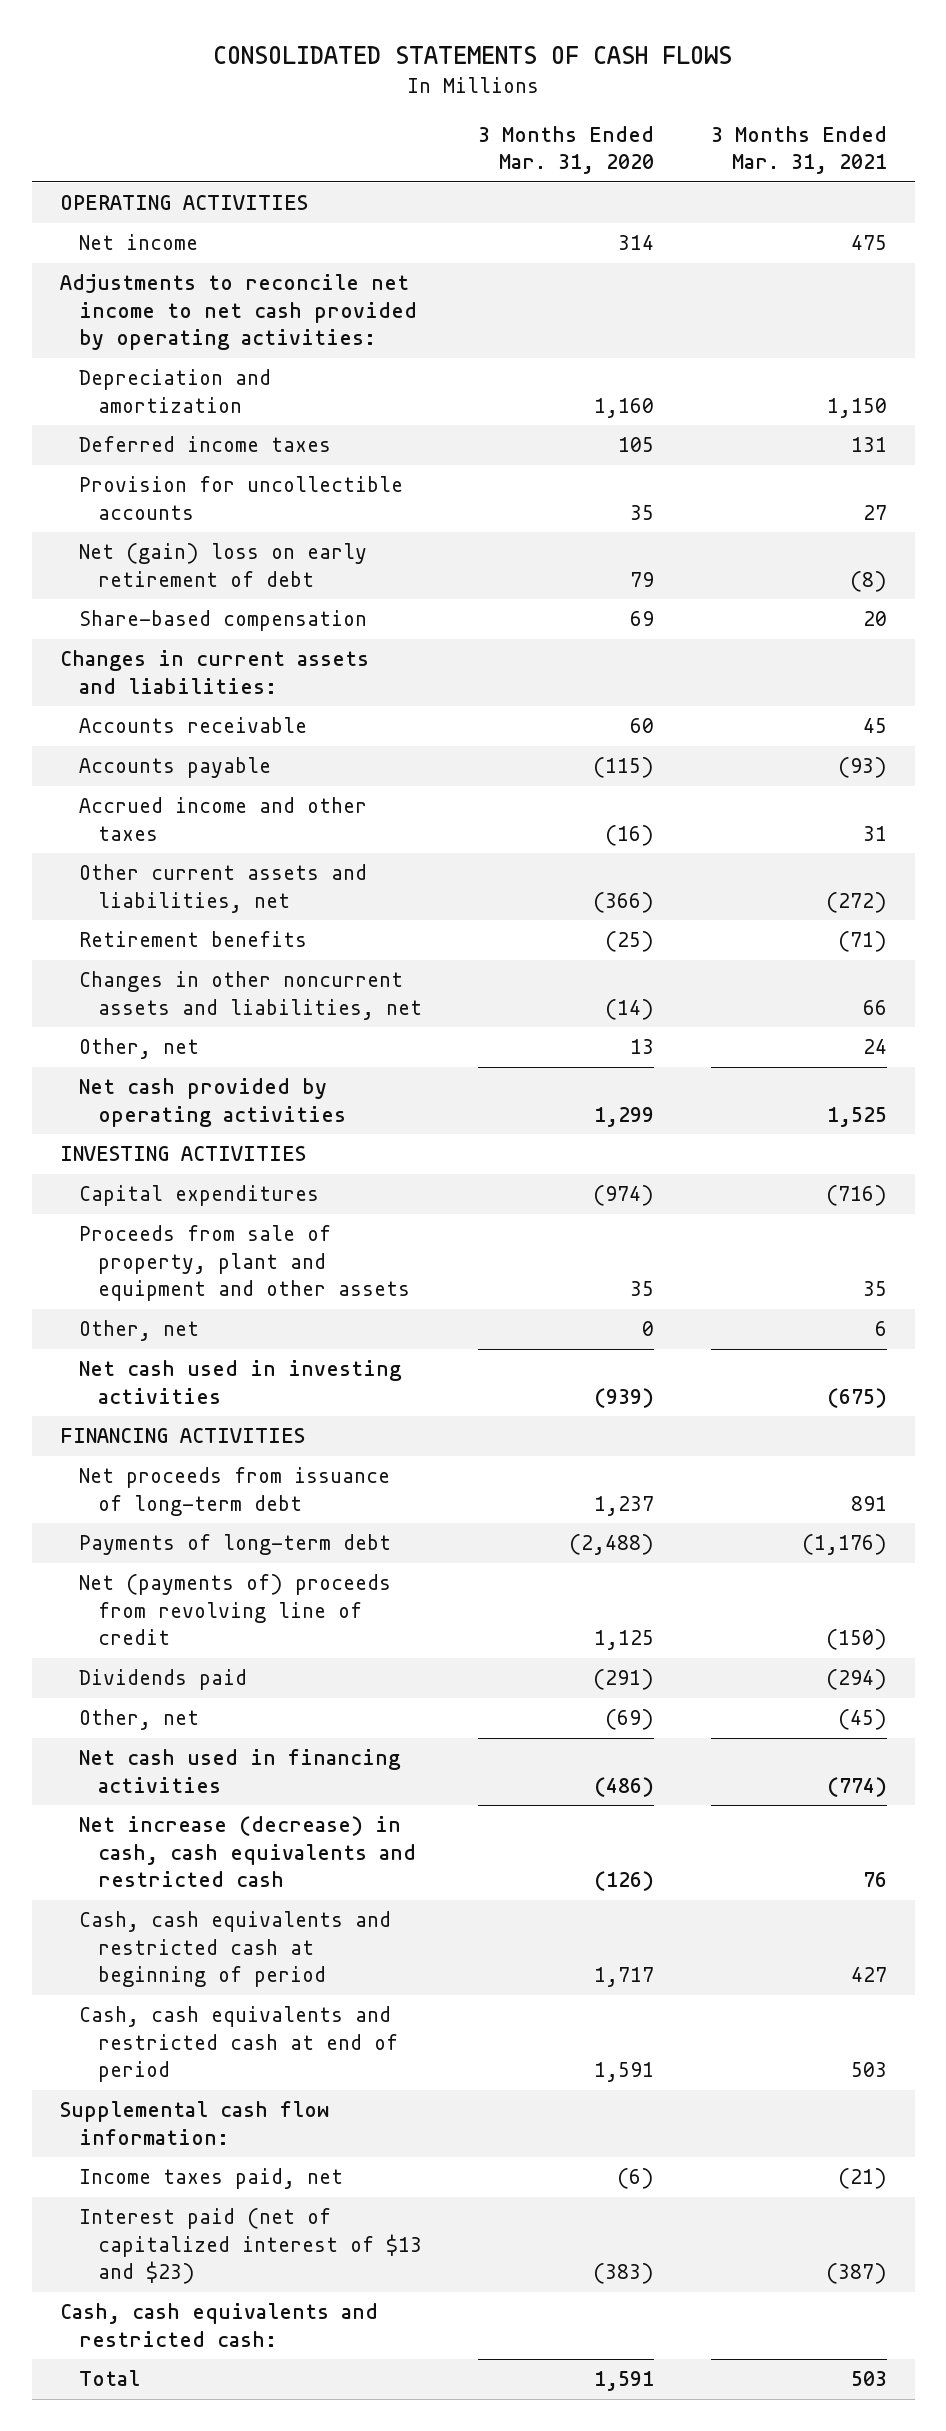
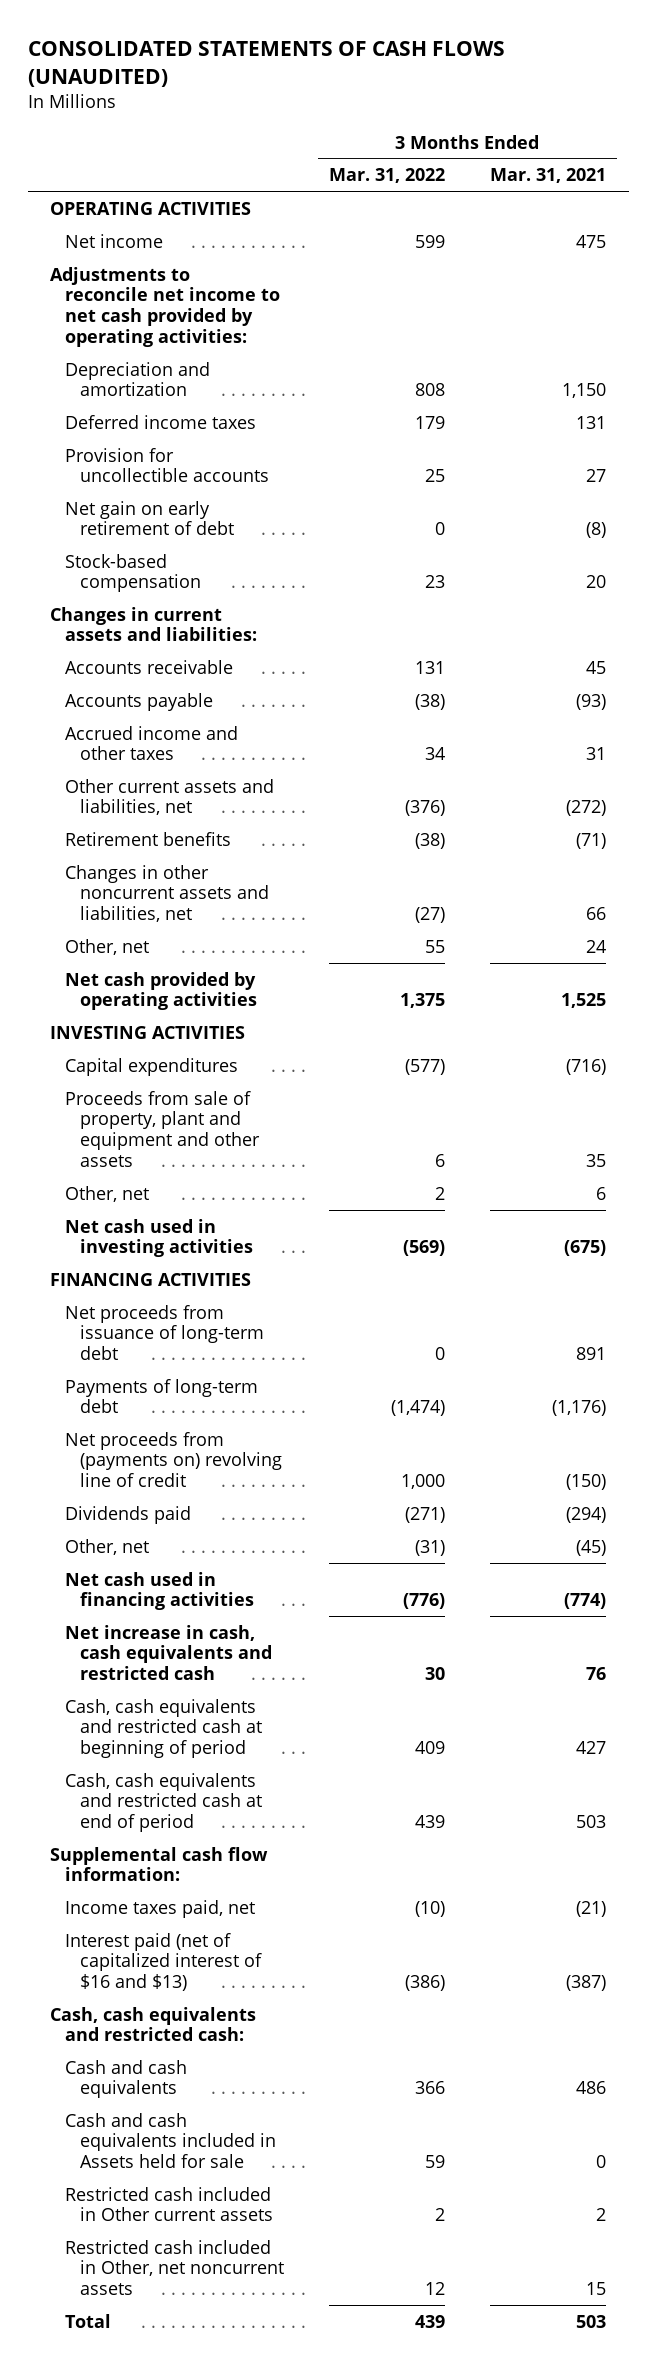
[213,46,733,65] CONSOLIDATED STATEMENTS OF CASH FLOWS -> [27,40,505,87] CONSOLIDATED STATEMENTS OF CASH FLOWS (UNAUDITED)
[478,125,655,174] 3 Months Ended Mar. 31, 2020 -> none
none -> [328,168,445,184] Mar. 31, 2022
[78,543,367,587] Net (gain) loss on early retirement of debt -> [65,500,234,536] Net gain on early retirement of debt
[78,610,367,632] Share-based compensation -> [65,553,201,593] Stock-based compensation
[78,1574,391,1646] Net (payments of) proceeds from revolving line of credit -> [65,1431,282,1488] Net proceeds from (payments on) revolving line of credit
[78,1816,417,1888] Net increase (decrease) in cash, cash equivalents and restricted cash -> [65,1624,272,1681] Net increase in cash, cash equivalents and restricted cash
[78,2208,423,2285] Interest paid (net of capitalized interest of $13 and $23) -> [65,1932,262,1992] Interest paid (net of capitalized interest of $16 and $13)
none -> [65,2059,188,2099] Cash and cash equivalents
none -> [65,2112,276,2169] Cash and cash equivalents included in Assets held for sale
none -> [65,2186,273,2222] Restricted cash included in Other current assets
none -> [65,2239,284,2296] Restricted cash included in Other, net noncurrent assets

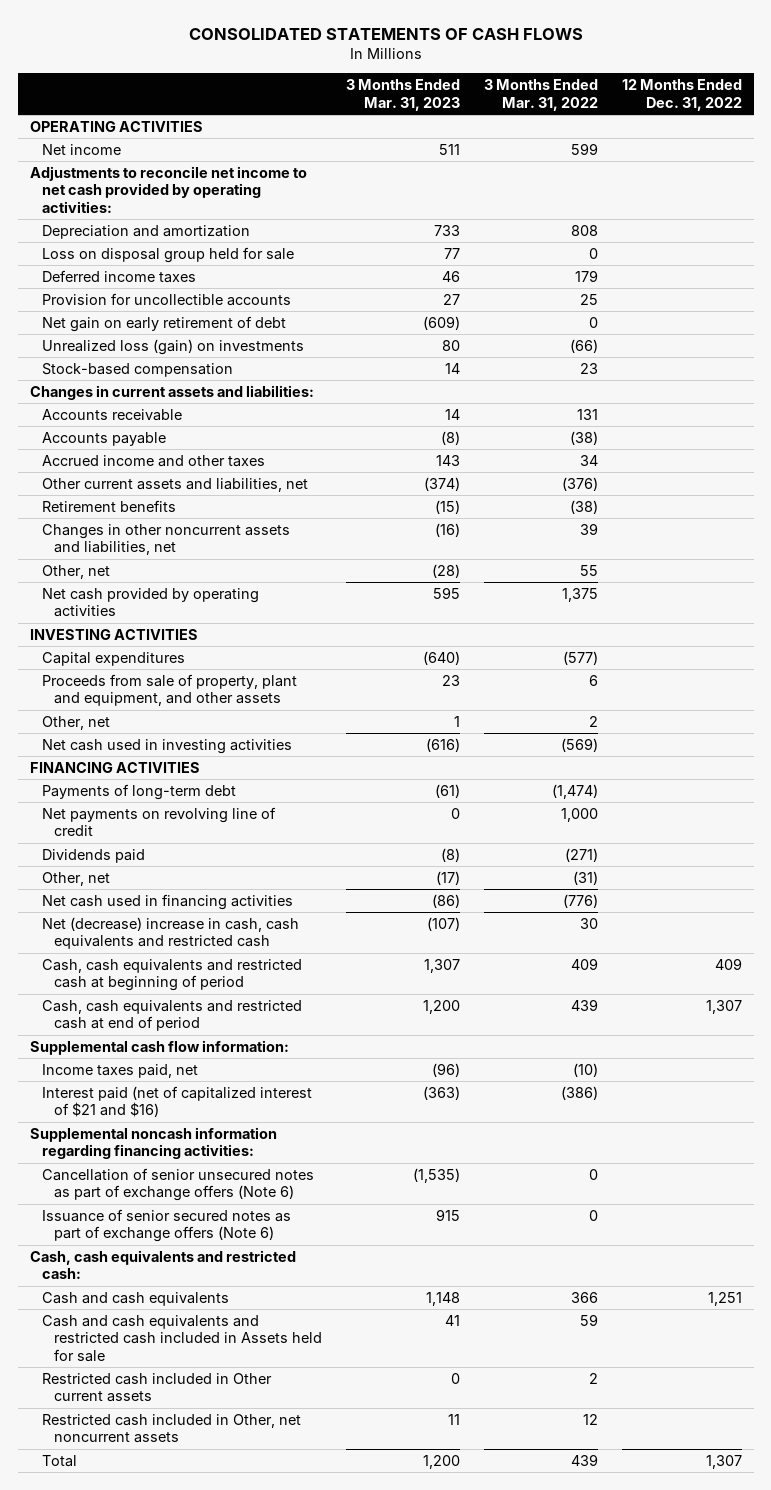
[27,40,505,87] CONSOLIDATED STATEMENTS OF CASH FLOWS (UNAUDITED) -> [188,27,583,40] CONSOLIDATED STATEMENTS OF CASH FLOWS
[490,168,607,184] Mar. 31, 2021 -> none
none -> [345,79,460,111] 3 Months Ended Mar. 31, 2023
none -> [621,79,742,111] 12 Months Ended Dec. 31, 2022
none -> [41,246,294,263] Loss on disposal group held for sale
none -> [41,338,304,355] Unrealized loss (gain) on investments
[414,907,445,924] (27) -> [579,522,598,535] 39
[65,1090,260,1168] Proceeds from sale of property, plant and equipment and other assets -> [41,673,297,707] Proceeds from sale of property, plant and equipment, and other assets
[65,1304,264,1361] Net proceeds from issuance of long-term debt -> none
[65,1431,282,1488] Net proceeds from (payments on) revolving line of credit -> [41,806,276,837] Net payments on revolving line of credit
[65,1624,272,1681] Net increase in cash, cash equivalents and restricted cash -> [41,916,299,950] Net (decrease) increase in cash, cash equivalents and restricted cash
[65,1932,262,1992] Interest paid (net of capitalized interest of $16 and $13) -> [41,1085,312,1118] Interest paid (net of capitalized interest of $21 and $16)
none -> [29,1126,277,1160] Supplemental noncash information regarding financing activities:
none -> [41,1167,314,1202] Cancellation of senior unsecured notes as part of exchange offers (Note 6)
none -> [41,1208,291,1243] Issuance of senior secured notes as part of exchange offers (Note 6)
[65,2112,276,2169] Cash and cash equivalents included in Assets held for sale -> [41,1314,322,1363] Cash and cash equivalents and restricted cash included in Assets held for sale

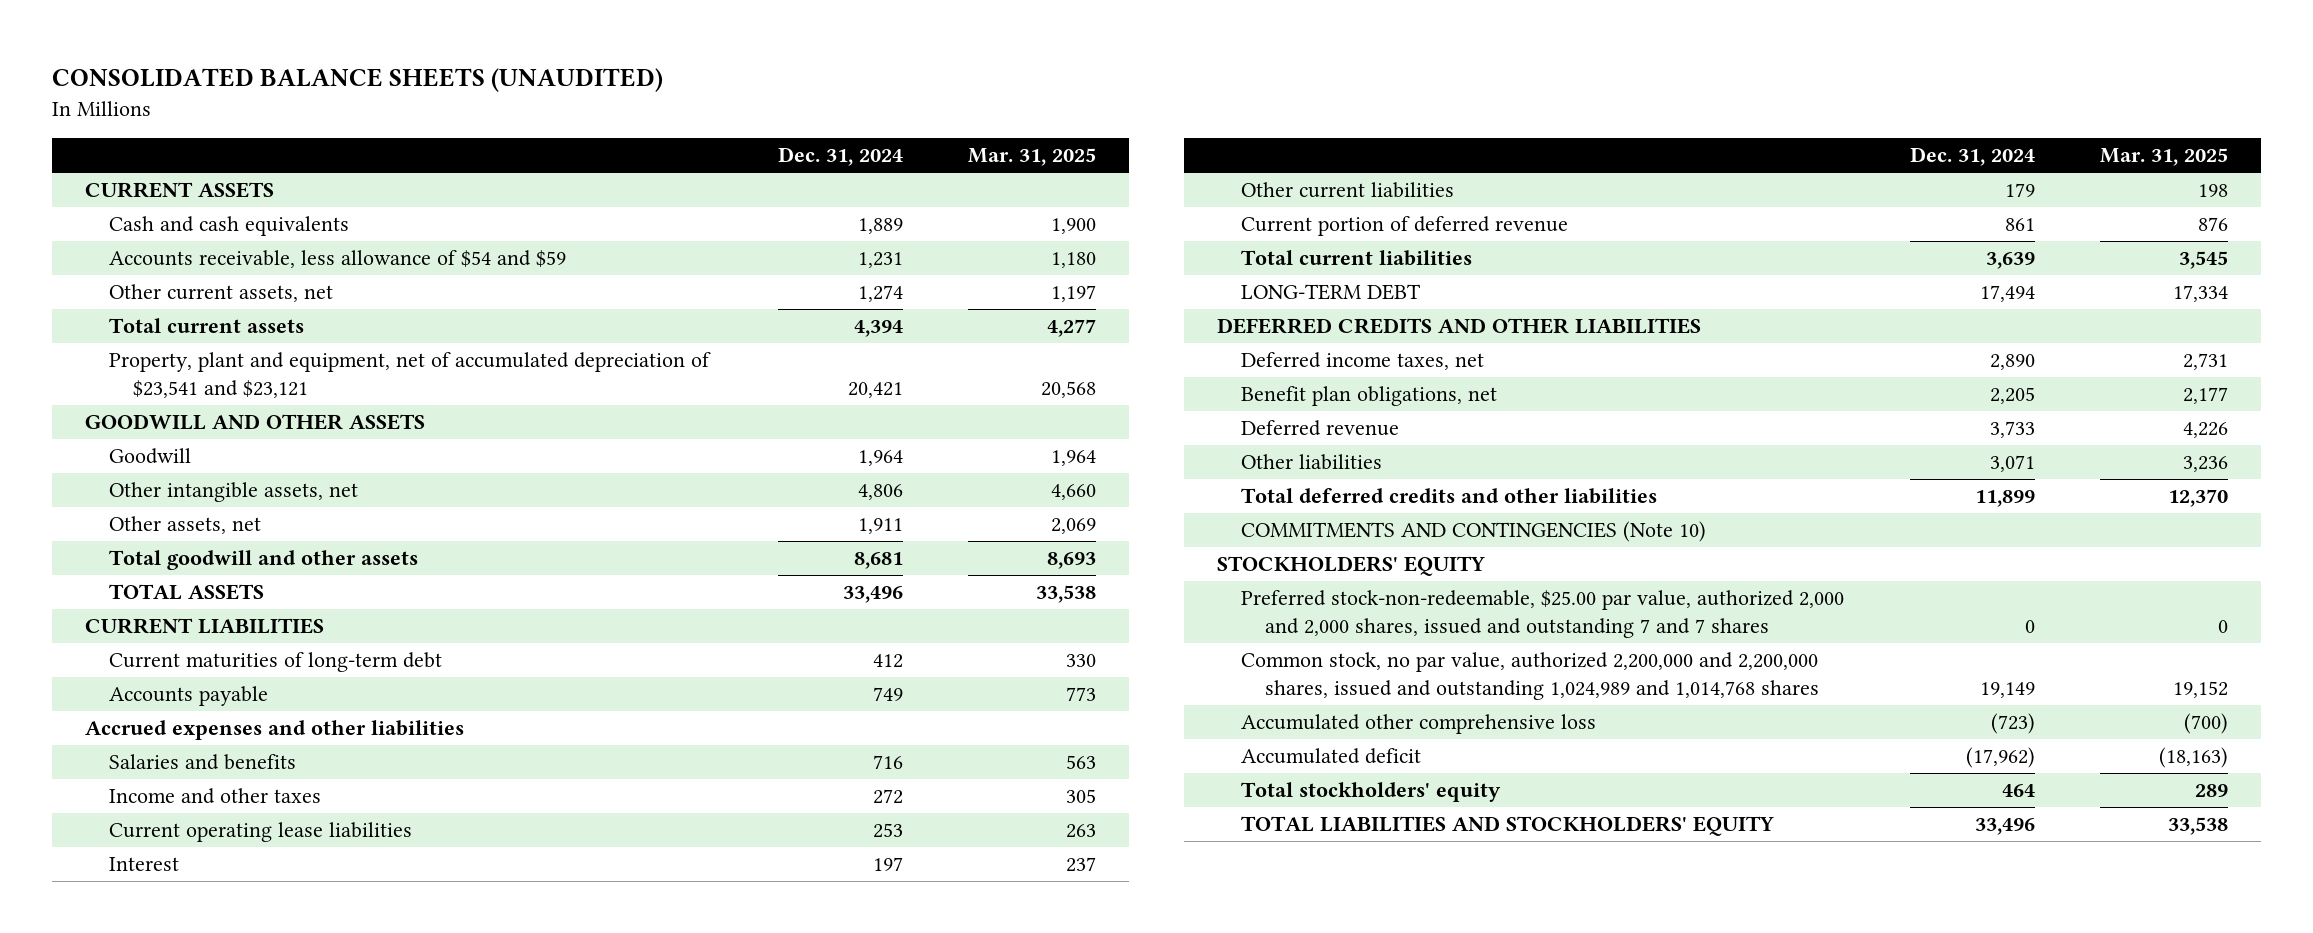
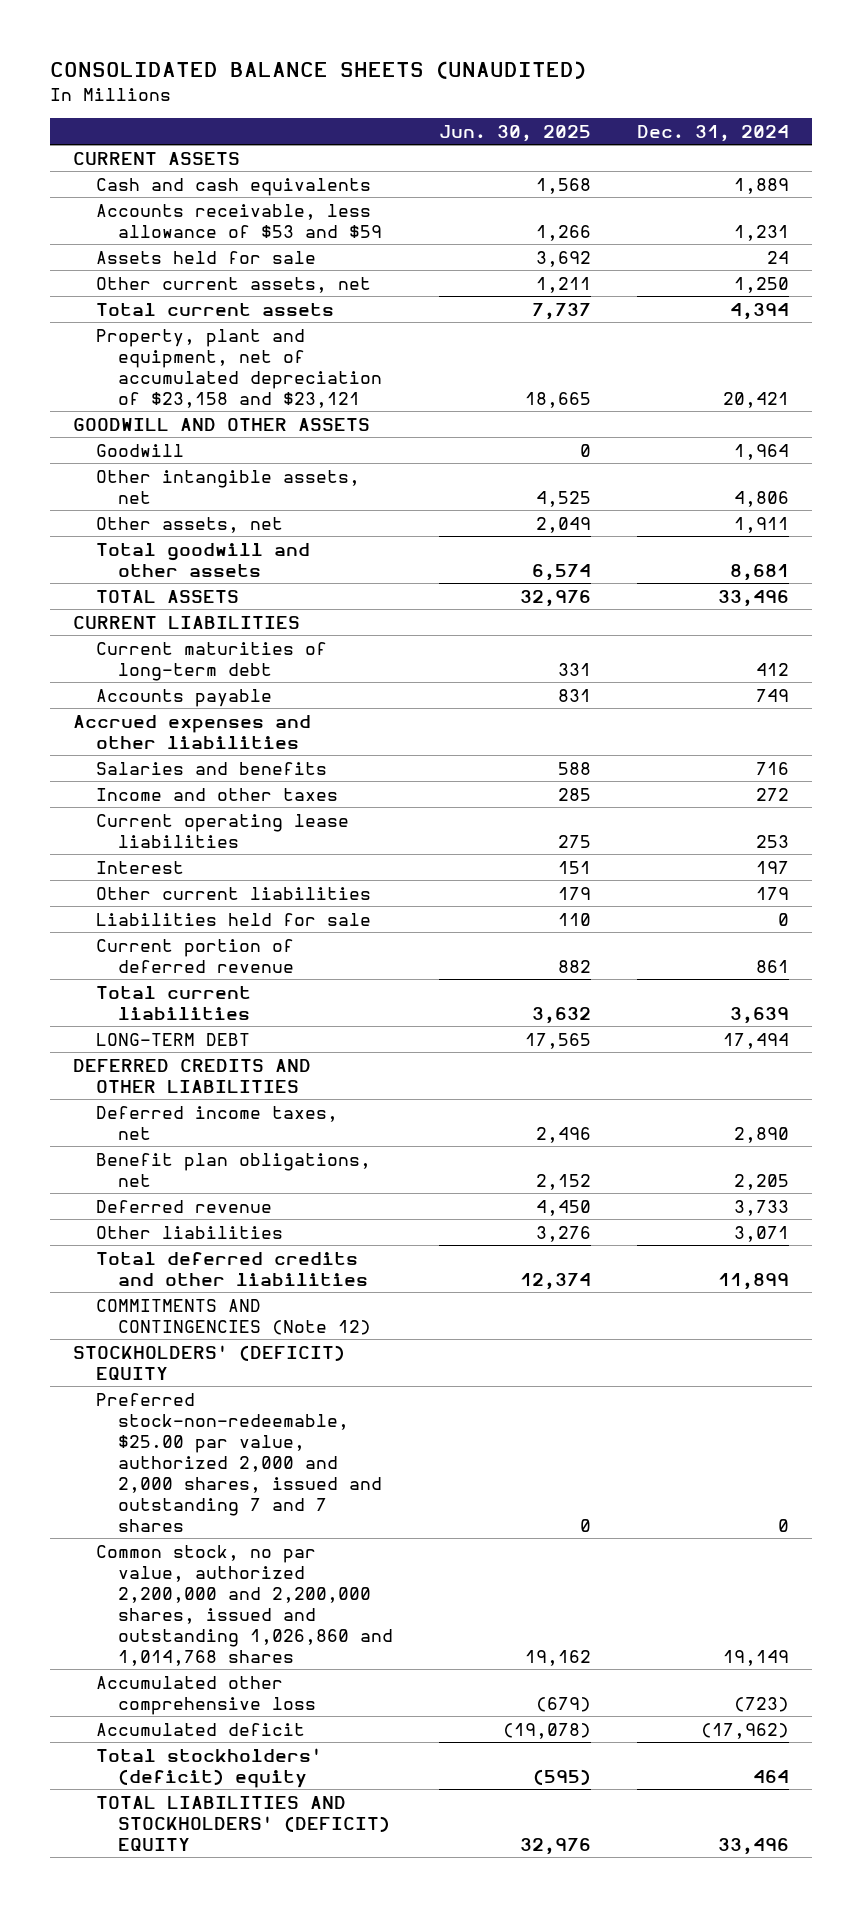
[968,148,1097,167] Mar. 31, 2025 -> none
none -> [438,124,591,142] Jun. 30, 2025
[109,250,567,269] Accounts receivable, less allowance of $54 and $59 -> [95,203,382,238] Accounts receivable, less allowance of $53 and $59
none -> [95,250,316,264] Assets held for sale
[857,285,903,303] 1,274 -> [734,276,790,293] 1,250
[109,352,712,399] Property, plant and equipment, net of accumulated depreciation of $23,541 and $23,121 -> [95,328,382,408] Property, plant and equipment, net of accumulated depreciation of $23,158 and $23,121
none -> [95,912,371,926] Liabilities held for sale
[1241,521,1707,543] COMMITMENTS AND CONTINGENCIES (Note 10) -> [95,1298,371,1335] COMMITMENTS AND CONTINGENCIES (Note 12)
[1217,556,1486,577] STOCKHOLDERS' EQUITY -> [73,1344,346,1380] STOCKHOLDERS' (DEFICIT) EQUITY
[1241,652,1820,701] Common stock, no par value, authorized 2,200,000 and 2,200,000 shares, issued and outstanding 1,024,989 and 1,014,768 shares -> [95,1544,393,1666] Common stock, no par value, authorized 2,200,000 and 2,200,000 shares, issued and outstanding 1,026,860 and 1,014,768 shares
[1241,782,1502,803] Total stockholders' equity -> [95,1747,322,1788] Total stockholders' (deficit) equity
[1241,816,1775,837] TOTAL LIABILITIES AND STOCKHOLDERS' EQUITY -> [95,1795,390,1851] TOTAL LIABILITIES AND STOCKHOLDERS' (DEFICIT) EQUITY

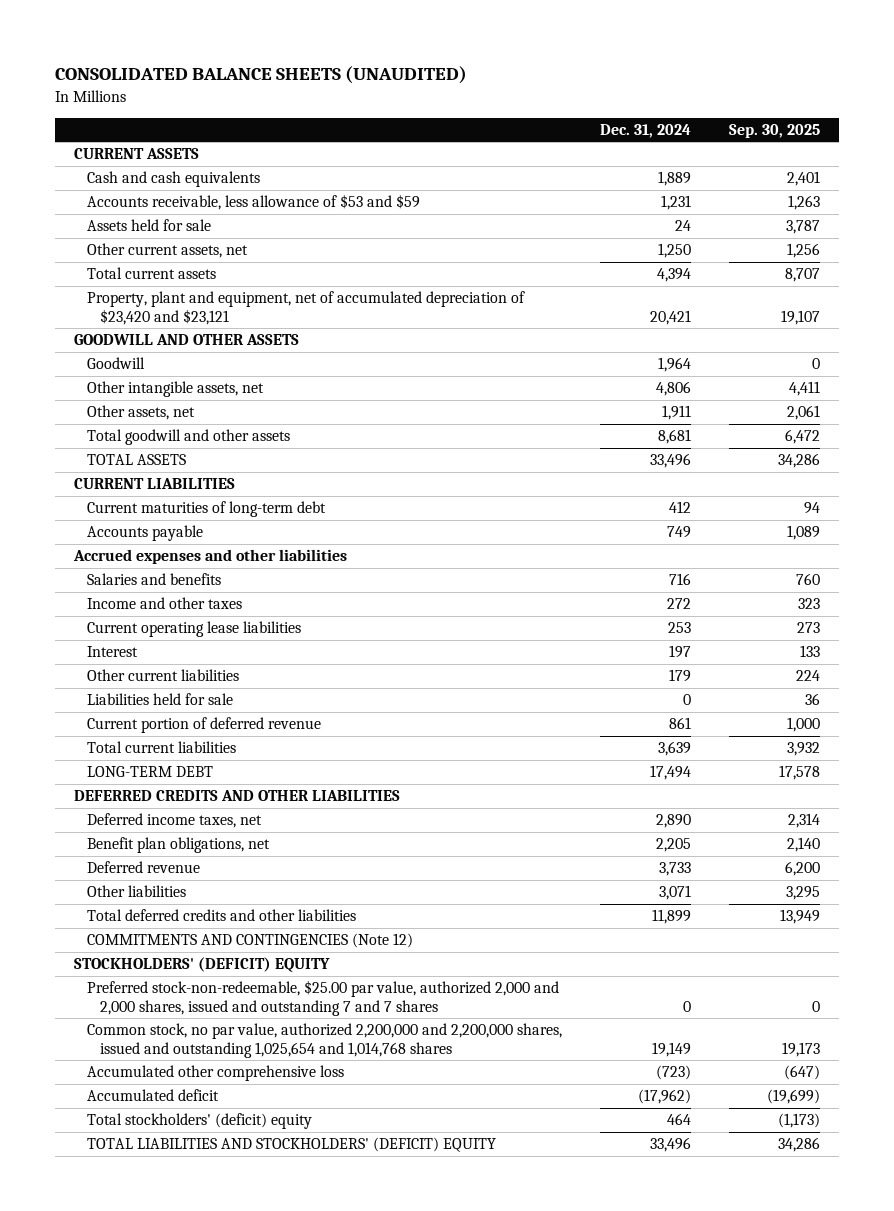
[438,124,591,142] Jun. 30, 2025 -> none
none -> [729,123,821,138] Sep. 30, 2025
[95,328,382,408] Property, plant and equipment, net of accumulated depreciation of $23,158 and $23,121 -> [87,291,526,325] Property, plant and equipment, net of accumulated depreciation of $23,420 and $23,121
[95,1544,393,1666] Common stock, no par value, authorized 2,200,000 and 2,200,000 shares, issued and outstanding 1,026,860 and 1,014,768 shares -> [87,1023,563,1058] Common stock, no par value, authorized 2,200,000 and 2,200,000 shares, issued and outstanding 1,025,654 and 1,014,768 shares

